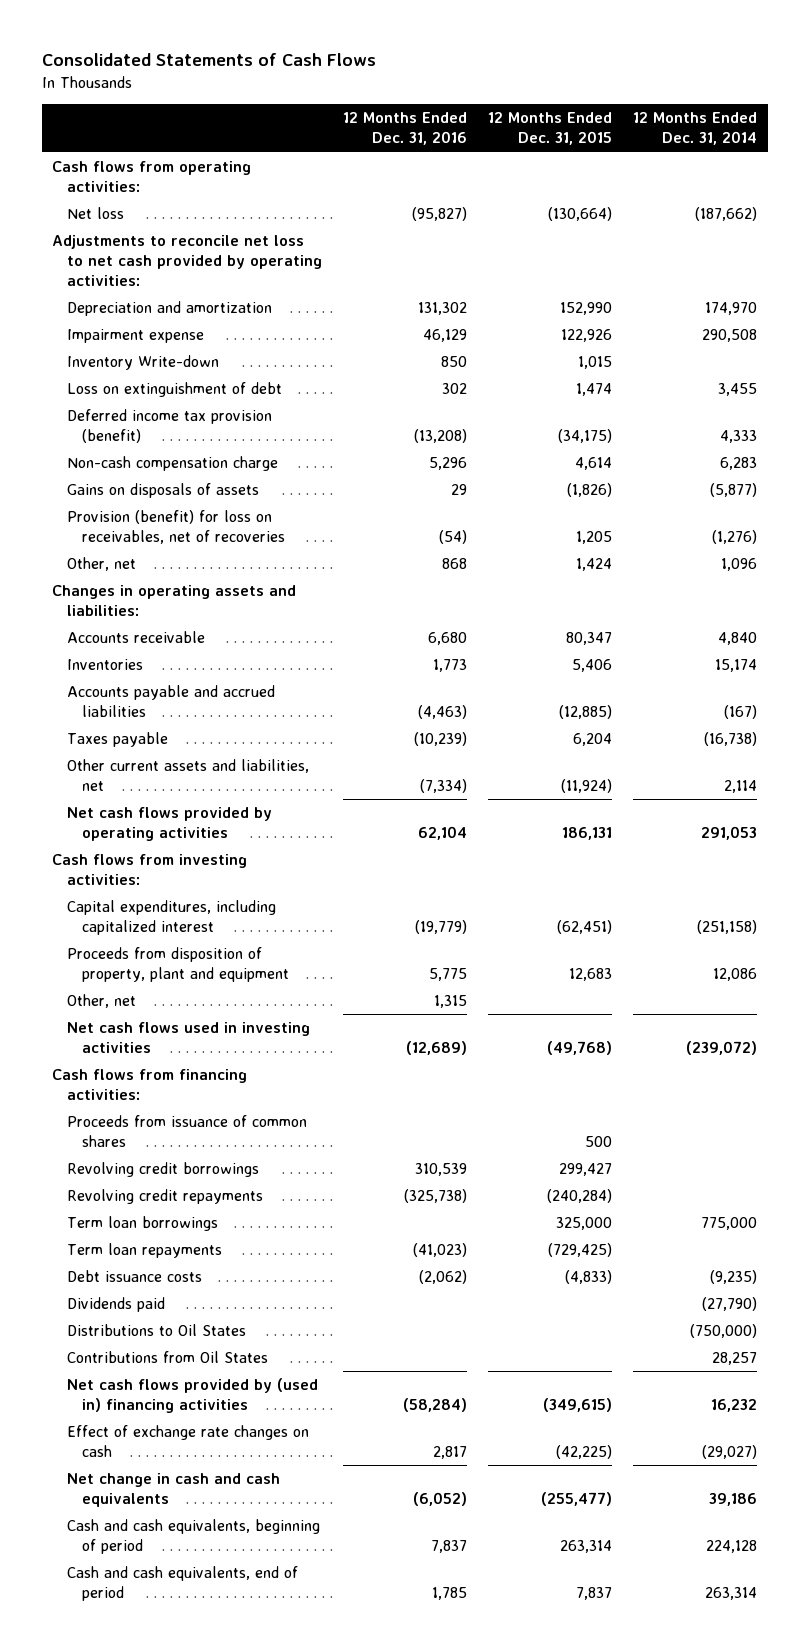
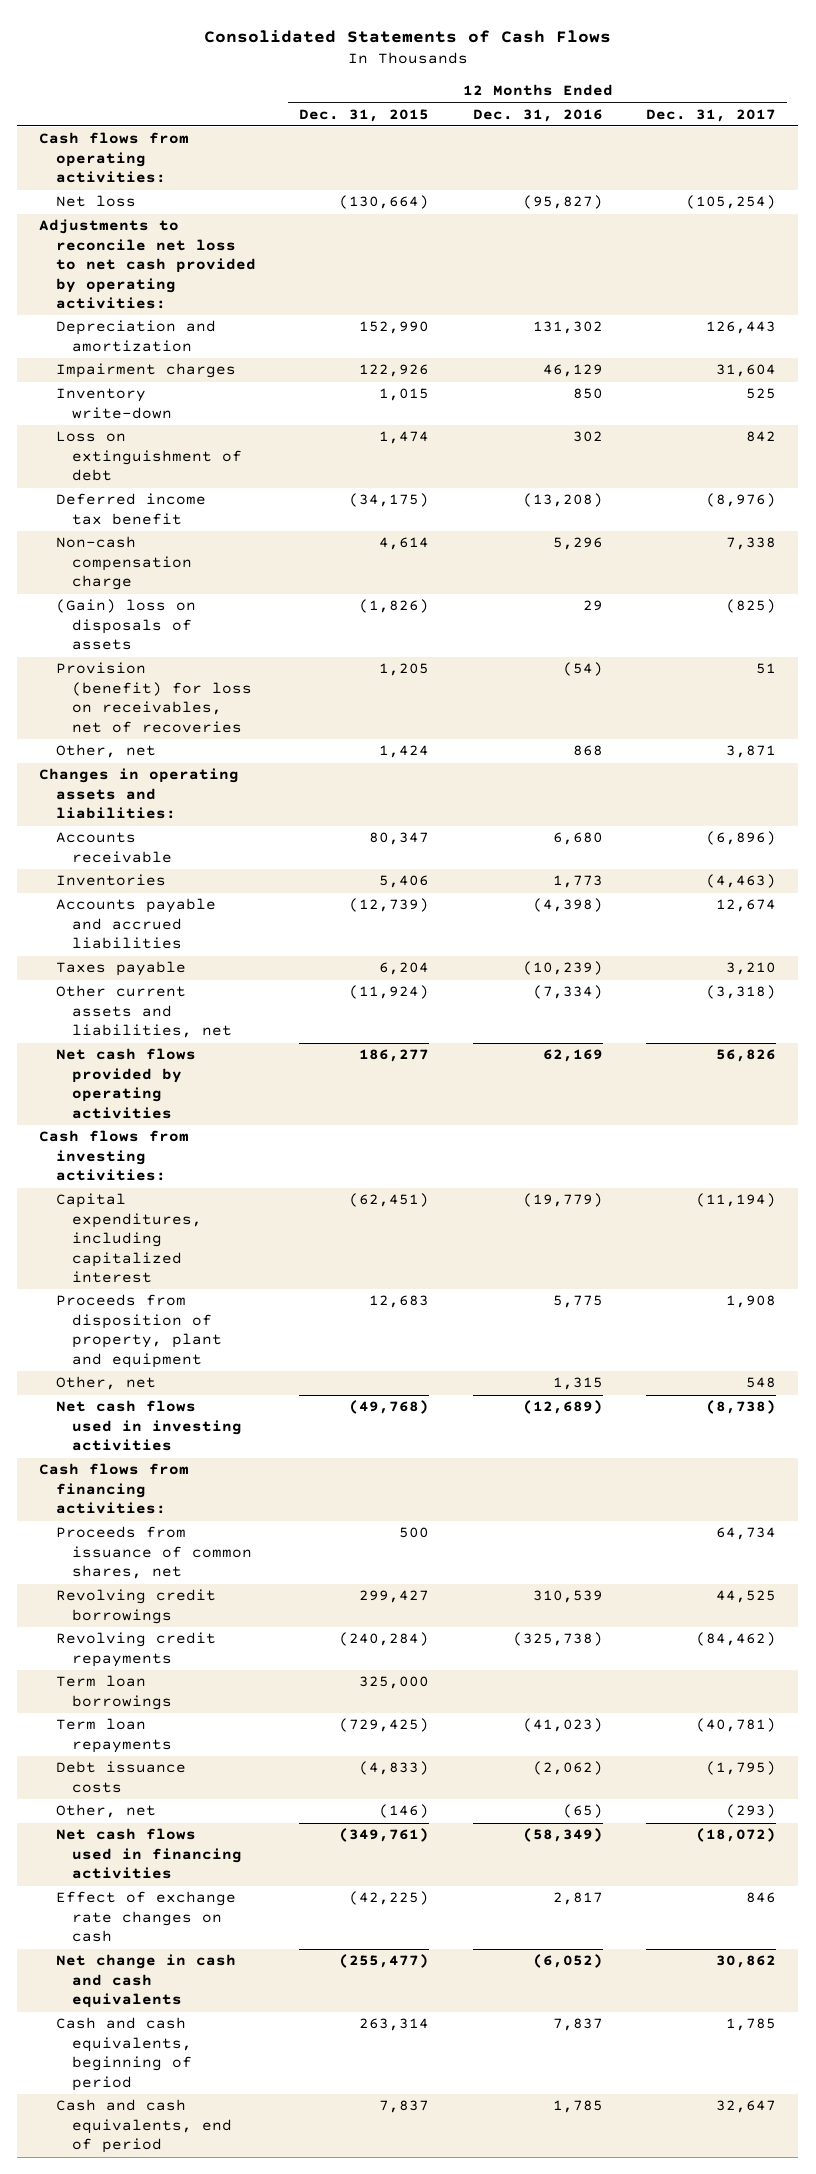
[633,112,758,146] 12 Months Ended Dec. 31, 2014 -> none
none -> [646,108,777,122] Dec. 31, 2017
[67,329,205,344] Impairment expense -> [55,363,236,379] Impairment charges
[67,355,220,371] Inventory Write-down -> [55,388,172,419] Inventory write-down
[67,409,273,444] Deferred income tax provision (benefit) -> [55,493,206,525] Deferred income tax benefit
[67,483,260,499] Gains on disposals of assets -> [55,599,196,651] (Gain) loss on disposals of assets
[418,705,468,720] (4,463) -> [532,898,603,913] (4,398)
[559,705,613,720] (12,885) -> [349,898,430,913] (12,739)
[418,826,468,841] 62,104 -> [542,1049,603,1063] 62,169
[562,827,613,841] 186,131 -> [359,1049,430,1063] 186,277
[67,1115,308,1148] Proceeds from issuance of common shares -> [55,1526,252,1580] Proceeds from issuance of common shares, net
[67,1297,166,1313] Dividends paid -> none
[67,1324,247,1337] Distributions to Oil States -> none
[67,1351,269,1364] Contributions from Oil States -> none
none -> [55,1804,156,1819] Other, net
[67,1378,319,1414] Net cash flows provided by (used in) financing activities -> [55,1828,242,1880] Net cash flows used in financing activities
[403,1398,468,1413] (58,284) -> [522,1828,603,1843] (58,349)
[543,1398,613,1413] (349,615) -> [339,1828,430,1843] (349,761)

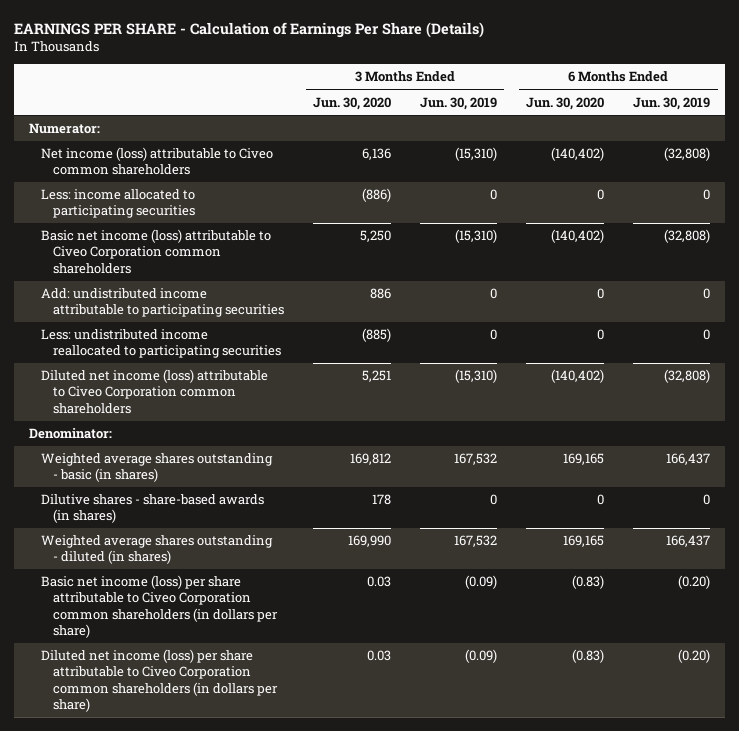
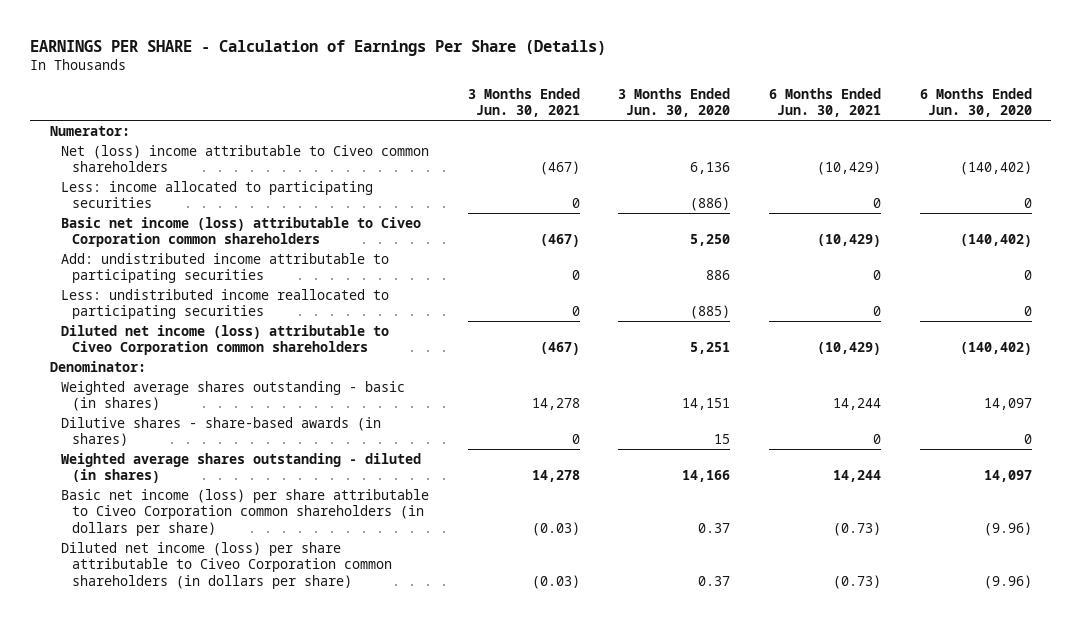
[420,96,498,110] Jun. 30, 2019 -> none
[633,96,711,110] Jun. 30, 2019 -> none
none -> [467,87,580,118] 3 Months Ended Jun. 30, 2021
none -> [768,87,881,118] 6 Months Ended Jun. 30, 2021
[40,147,273,176] Net income (loss) attributable to Civeo common shareholders -> [60,144,429,173] Net (loss) income attributable to Civeo common shareholders
[349,453,391,466] 169,812 -> [682,398,731,411] 14,151
[563,453,605,466] 169,165 -> [983,398,1032,411] 14,097
[371,494,391,506] 178 -> [714,434,731,445] 15
[347,535,391,548] 169,990 -> [682,470,731,483] 14,166
[563,535,605,548] 169,165 -> [983,470,1032,483] 14,097
[366,576,391,588] 0.03 -> [698,522,731,533] 0.37
[572,575,605,590] (0.83) -> [983,521,1032,536] (9.96)
[366,650,391,662] 0.03 -> [698,575,731,586] 0.37
[572,649,605,664] (0.83) -> [983,574,1032,589] (9.96)

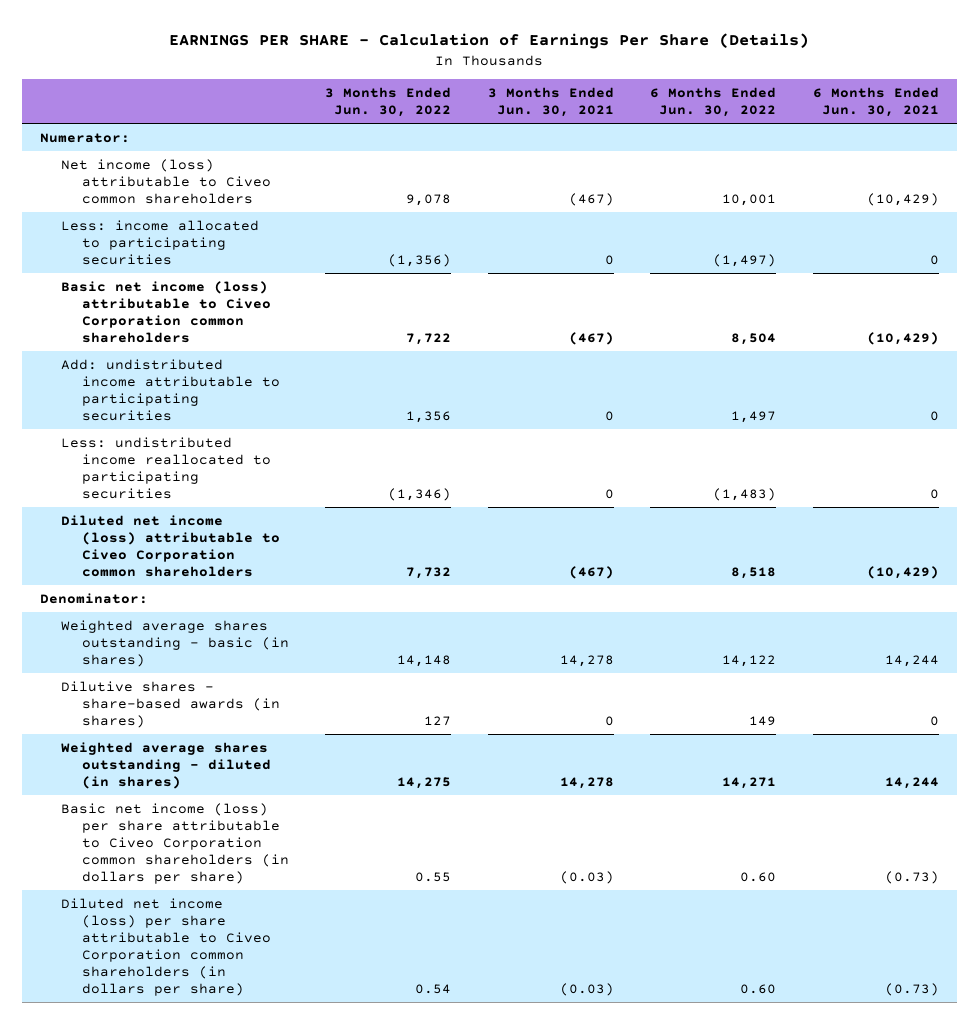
[618,87,731,118] 3 Months Ended Jun. 30, 2020 -> none
[919,87,1032,118] 6 Months Ended Jun. 30, 2020 -> none
none -> [325,87,452,118] 3 Months Ended Jun. 30, 2022
none -> [650,87,777,118] 6 Months Ended Jun. 30, 2022
[60,144,429,173] Net (loss) income attributable to Civeo common shareholders -> [61,158,272,204] Net income (loss) attributable to Civeo common shareholders

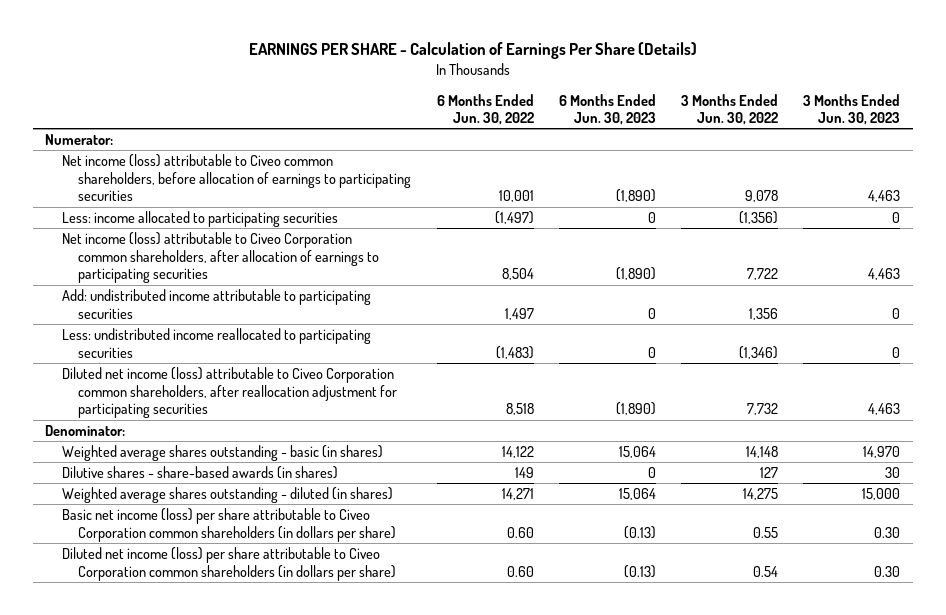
[487,87,614,118] 3 Months Ended Jun. 30, 2021 -> none
[812,87,939,118] 6 Months Ended Jun. 30, 2021 -> none
none -> [558,93,656,126] 6 Months Ended Jun. 30, 2023
none -> [803,93,901,126] 3 Months Ended Jun. 30, 2023
[61,158,272,204] Net income (loss) attributable to Civeo common shareholders -> [61,154,412,202] Net income (loss) attributable to Civeo common shareholders, before allocation of earnings to participating securities
[61,280,272,343] Basic net income (loss) attributable to Civeo Corporation common shareholders -> [61,232,380,284] Net income (loss) attributable to Civeo Corporation common shareholders, after allocation of earnings to participating securities
[61,514,281,577] Diluted net income (loss) attributable to Civeo Corporation common shareholders -> [61,367,398,419] Diluted net income (loss) attributable to Civeo Corporation common shareholders, after reallocation adjustment for participating securities

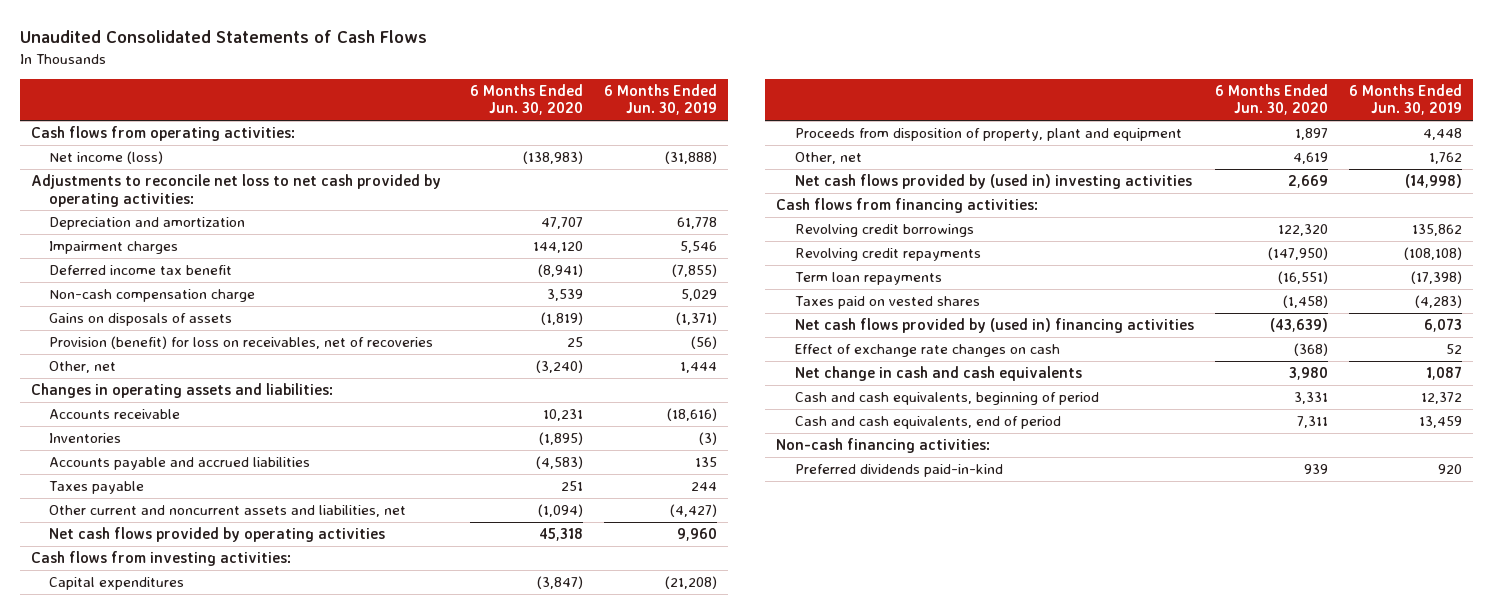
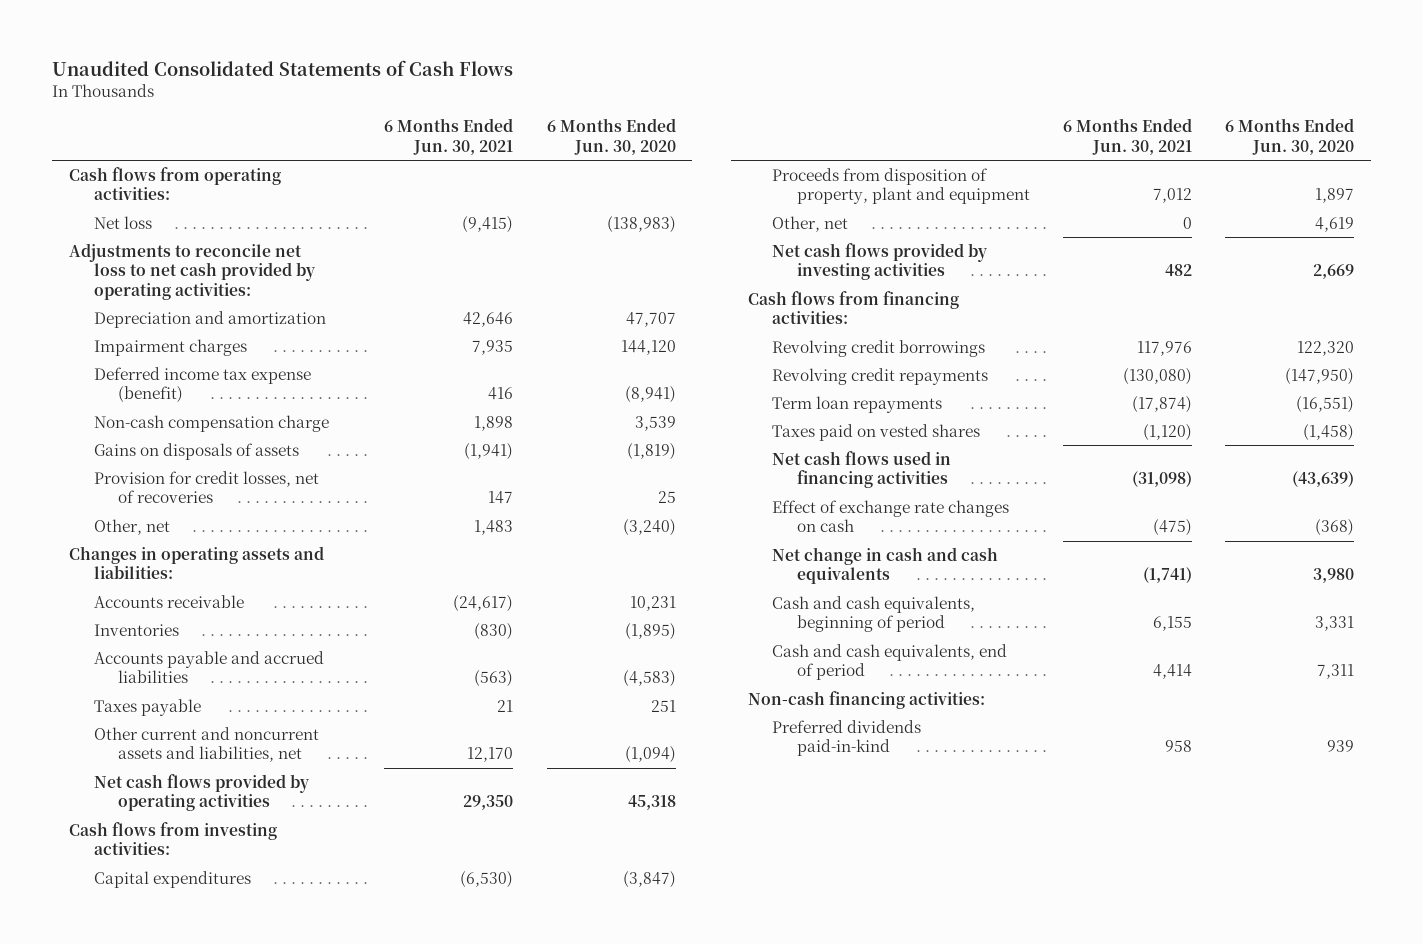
[603,83,717,116] 6 Months Ended Jun. 30, 2019 -> none
none -> [384,118,514,155] 6 Months Ended Jun. 30, 2021
[49,151,164,165] Net income (loss) -> [93,215,152,229] Net loss
[49,265,233,276] Deferred income tax benefit -> [93,366,311,404] Deferred income tax expense (benefit)
[49,336,434,350] Provision (benefit) for loss on receivables, net of recoveries -> [93,470,319,504] Provision for credit losses, net of recoveries
[794,174,1192,190] Net cash flows provided by (used in) investing activities -> [772,242,988,281] Net cash flows provided by investing activities
[794,318,1194,334] Net cash flows provided by (used in) financing activities -> [772,450,952,489] Net cash flows used in financing activities

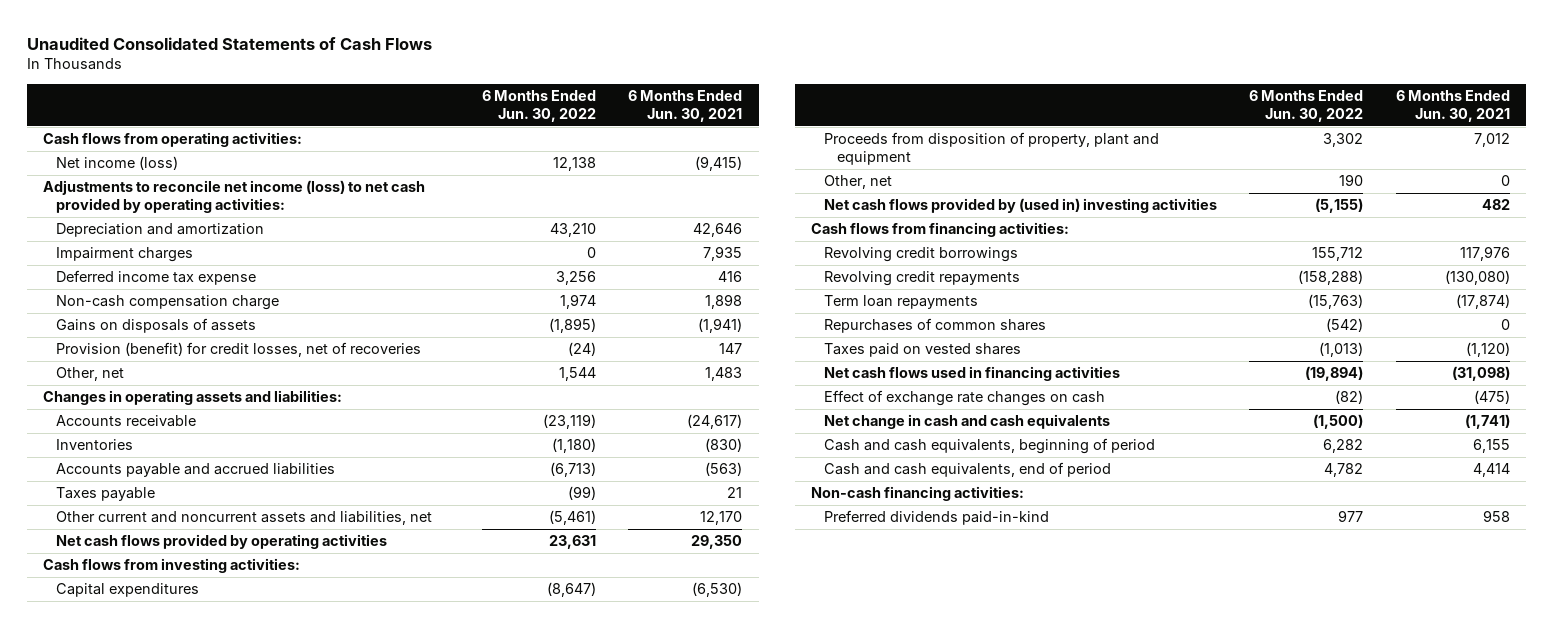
[546,118,676,155] 6 Months Ended Jun. 30, 2020 -> none
none -> [481,90,596,123] 6 Months Ended Jun. 30, 2022
[93,215,152,229] Net loss -> [56,156,179,171] Net income (loss)
[68,242,315,300] Adjustments to reconcile net loss to net cash provided by operating activities: -> [43,180,426,214] Adjustments to reconcile net income (loss) to net cash provided by operating activities:
[93,366,311,404] Deferred income tax expense (benefit) -> [56,270,257,286] Deferred income tax expense
[93,470,319,504] Provision for credit losses, net of recoveries -> [56,342,422,358] Provision (benefit) for credit losses, net of recoveries
[772,242,988,281] Net cash flows provided by investing activities -> [823,198,1217,214] Net cash flows provided by (used in) investing activities
none -> [823,318,1046,334] Repurchases of common shares

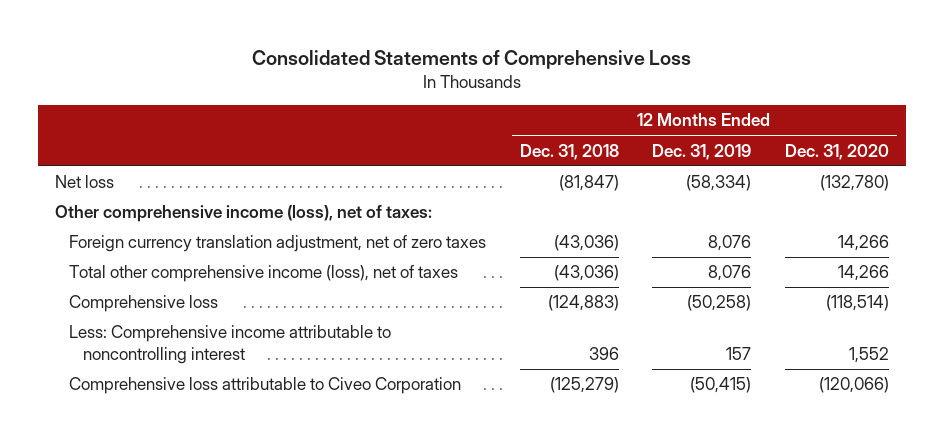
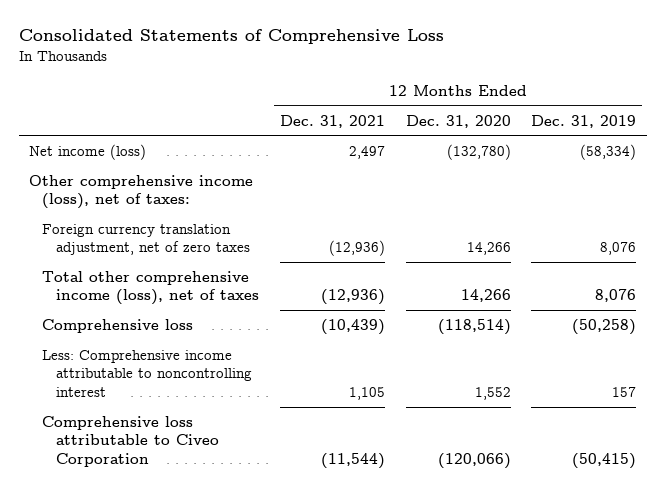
[519,143,619,160] Dec. 31, 2018 -> none
none -> [279,114,385,128] Dec. 31, 2021
[55,175,115,189] Net loss -> [29,143,147,160] Net income (loss)

